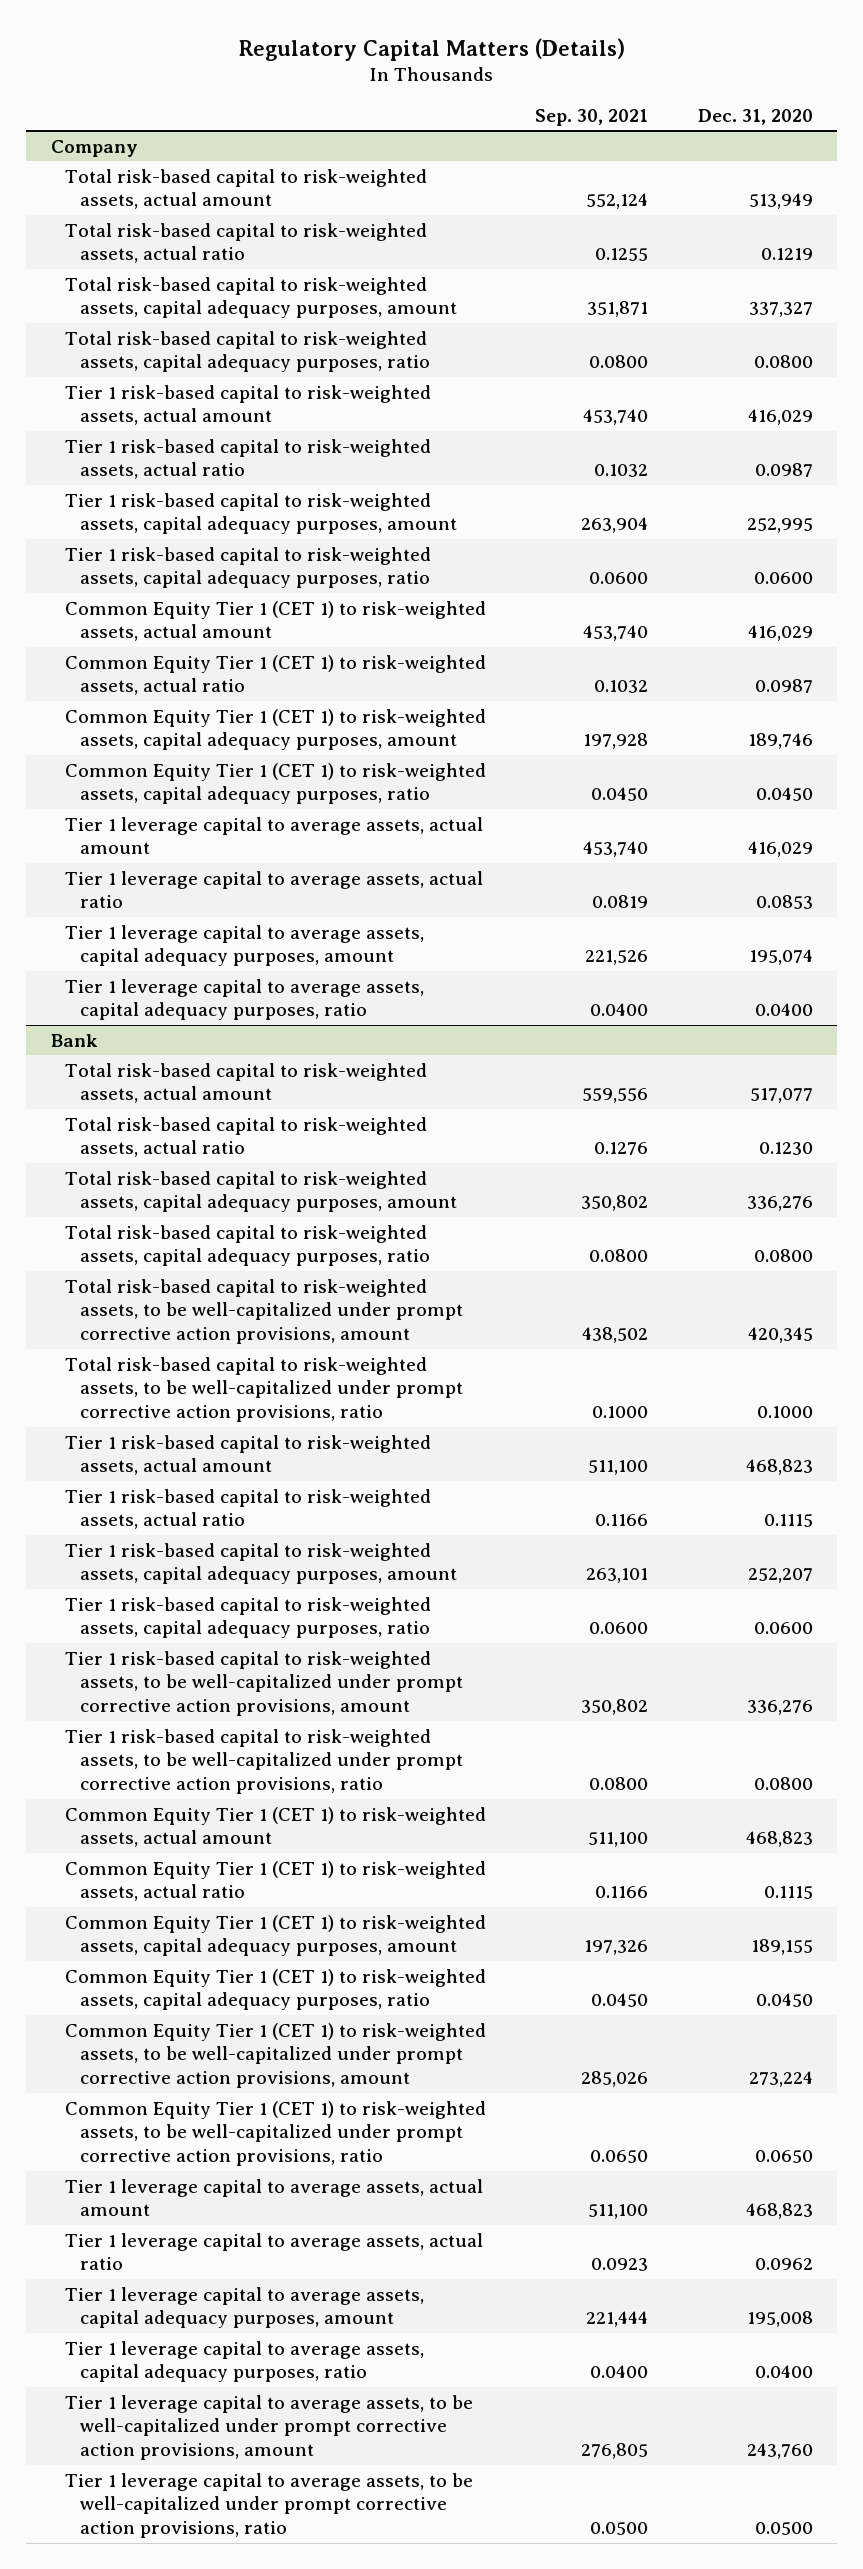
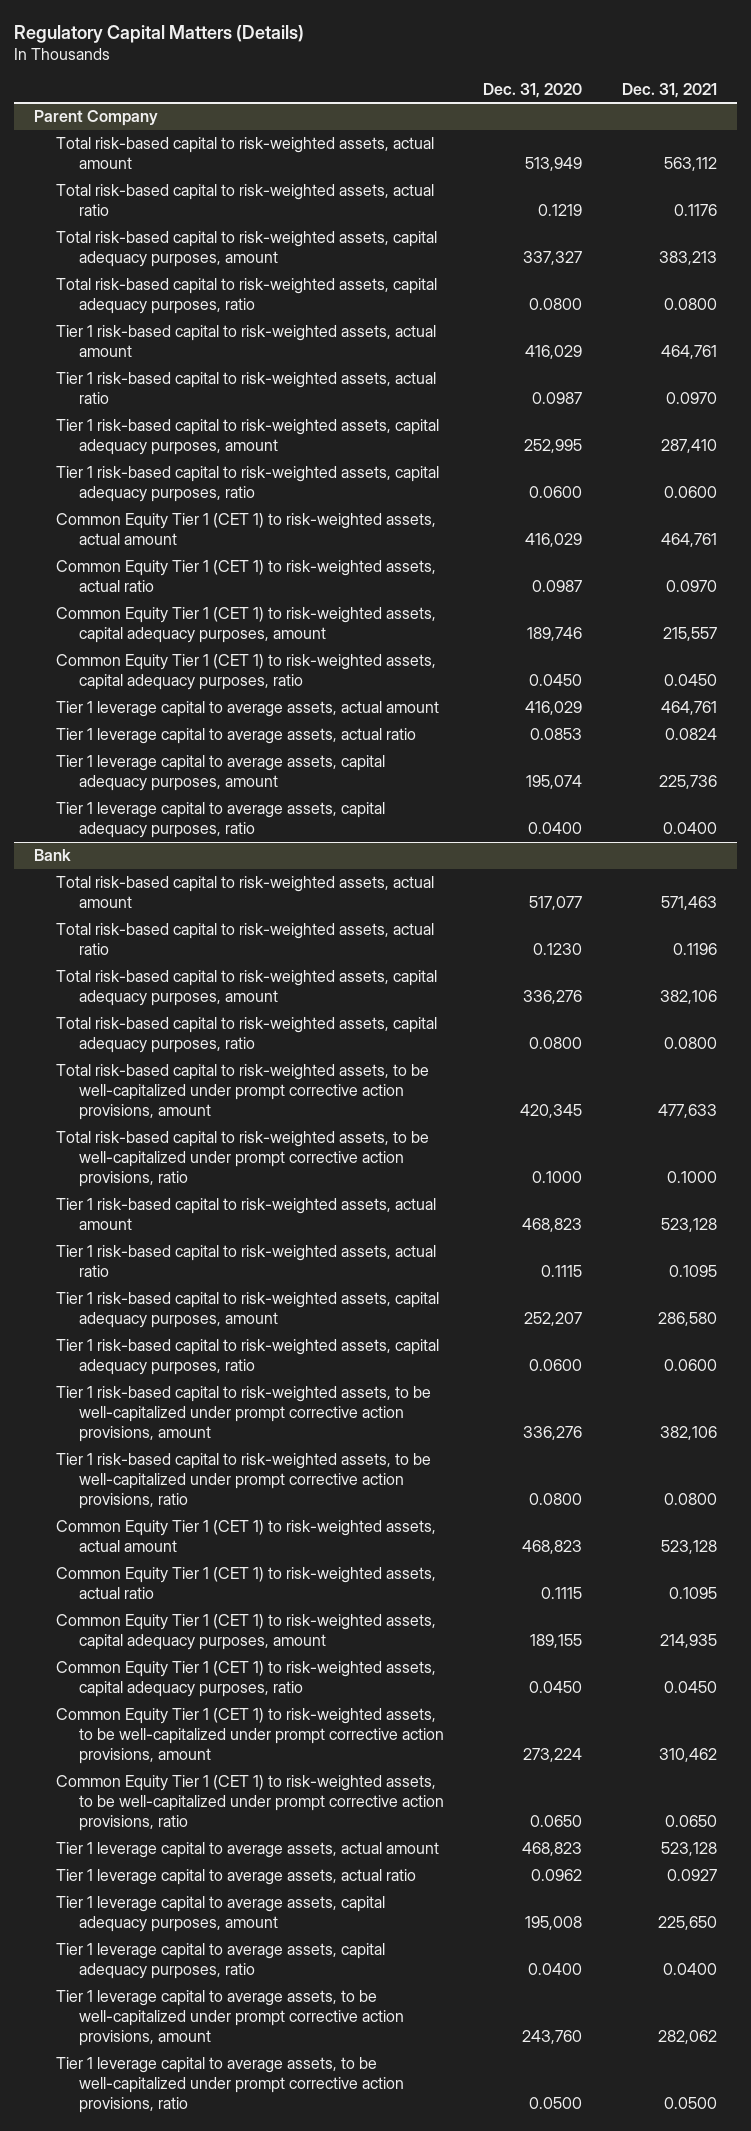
[535,108,649,126] Sep. 30, 2021 -> none
none -> [621,82,717,98] Dec. 31, 2021
[50,139,138,157] Company -> [33,110,158,127] Parent Company

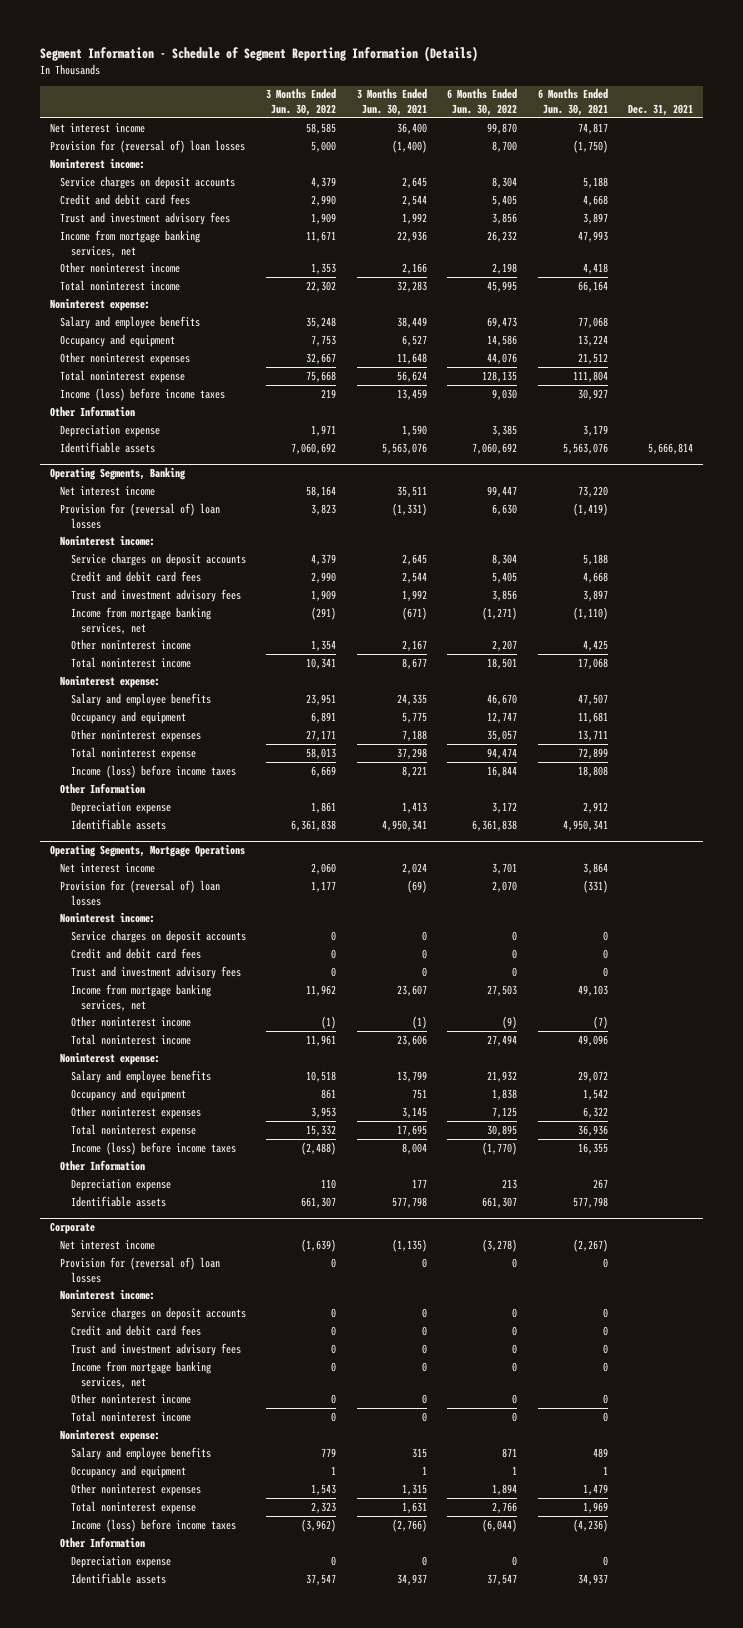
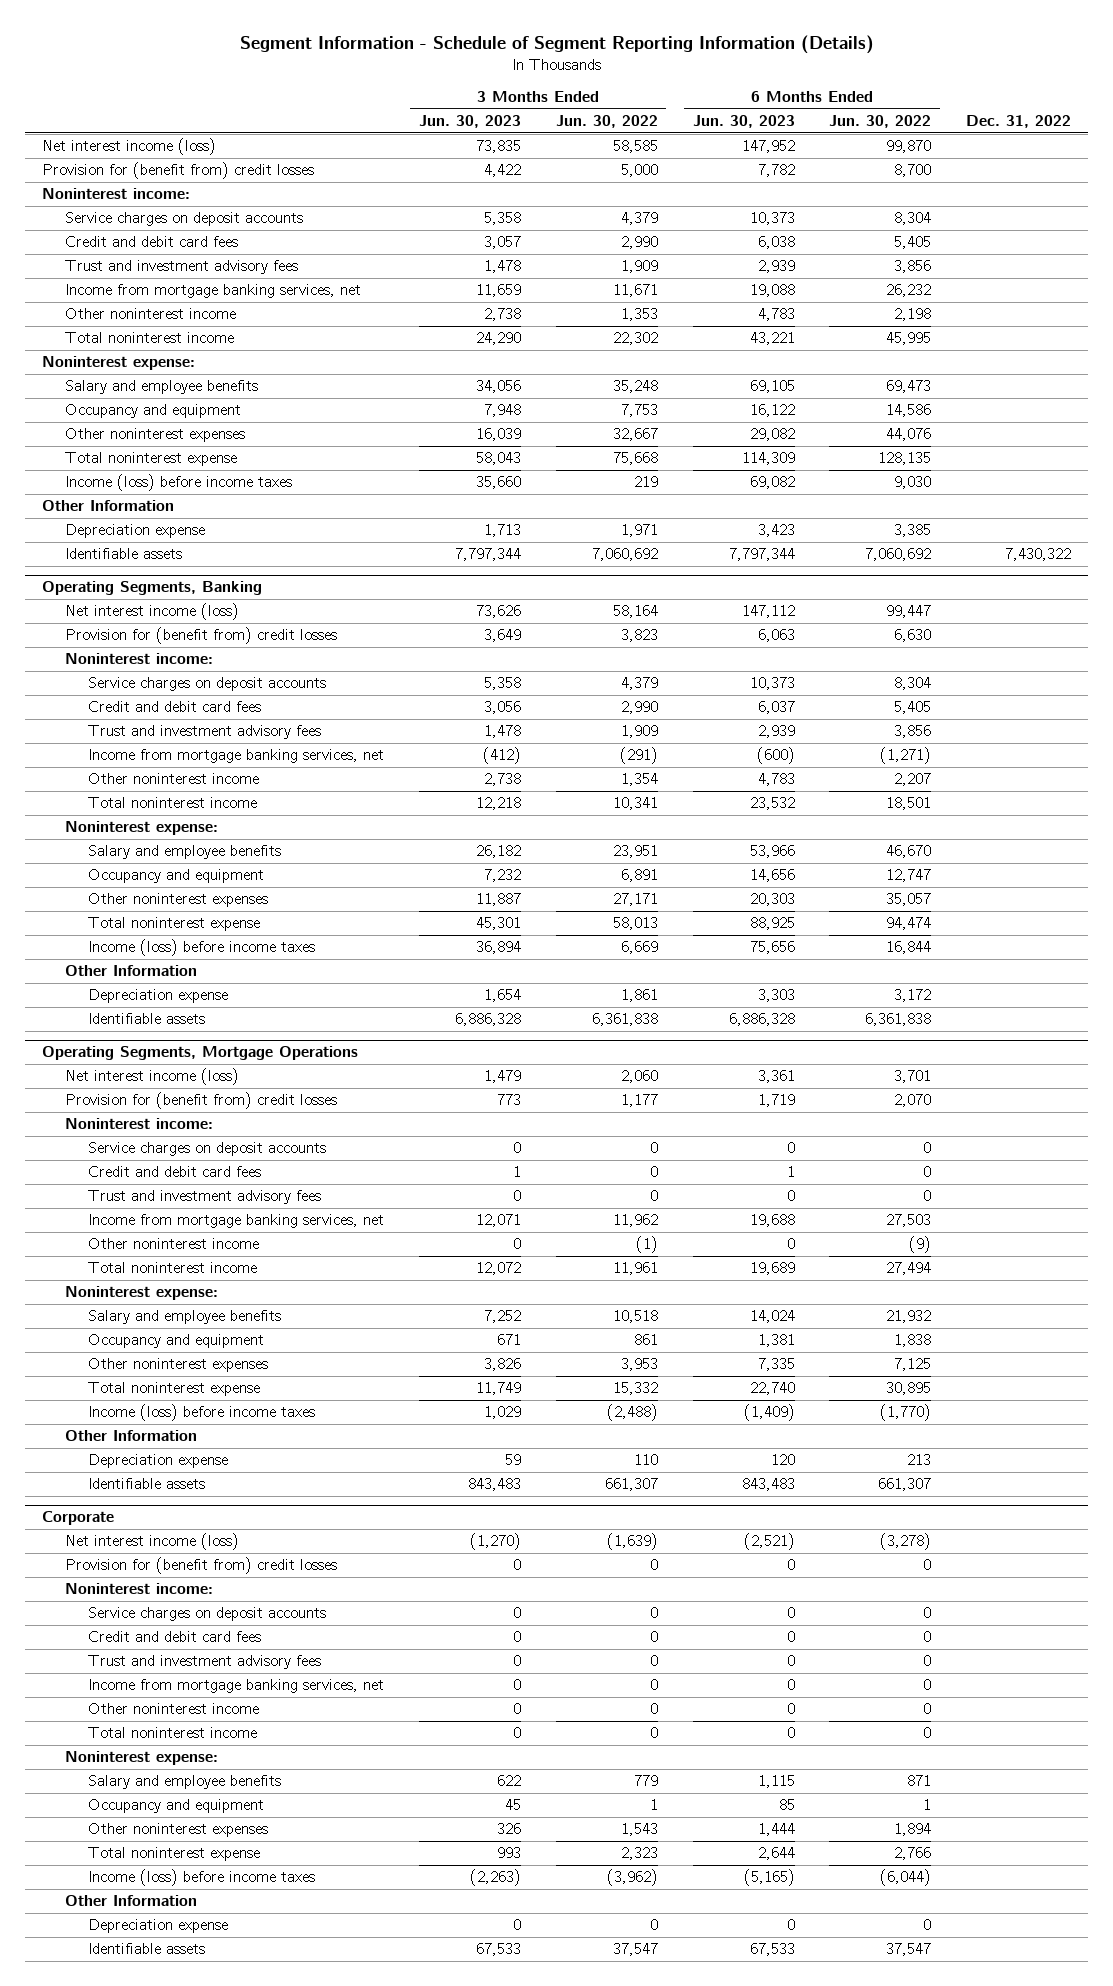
[356,88,427,117] 3 Months Ended Jun. 30, 2021 -> none
[537,88,608,117] 6 Months Ended Jun. 30, 2021 -> none
[628,104,694,117] Dec. 31, 2021 -> none
none -> [418,115,521,129] Jun. 30, 2023
none -> [692,115,795,129] Jun. 30, 2023
none -> [966,115,1072,129] Dec. 31, 2022
[50,122,146,133] Net interest income -> [42,138,217,156] Net interest income (loss)
[50,139,246,153] Provision for (reversal of) loan losses -> [42,162,315,180] Provision for (benefit from) credit losses
[60,485,156,496] Net interest income -> [65,603,240,621] Net interest income (loss)
[60,502,221,529] Provision for (reversal of) loan losses -> [65,627,338,645] Provision for (benefit from) credit losses
[60,862,156,873] Net interest income -> [65,1068,240,1086] Net interest income (loss)
[60,879,221,906] Provision for (reversal of) loan losses -> [65,1092,338,1110] Provision for (benefit from) credit losses
[60,1256,221,1283] Provision for (reversal of) loan losses -> none
[60,1239,156,1250] Net interest income -> [65,1533,240,1551] Net interest income (loss)
none -> [65,1557,338,1575] Provision for (benefit from) credit losses

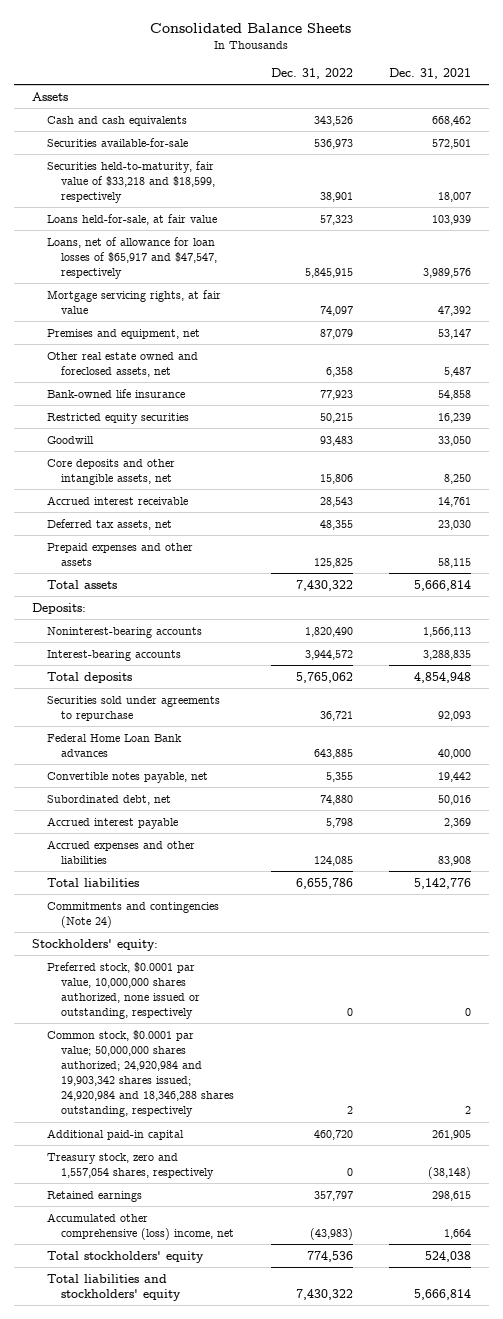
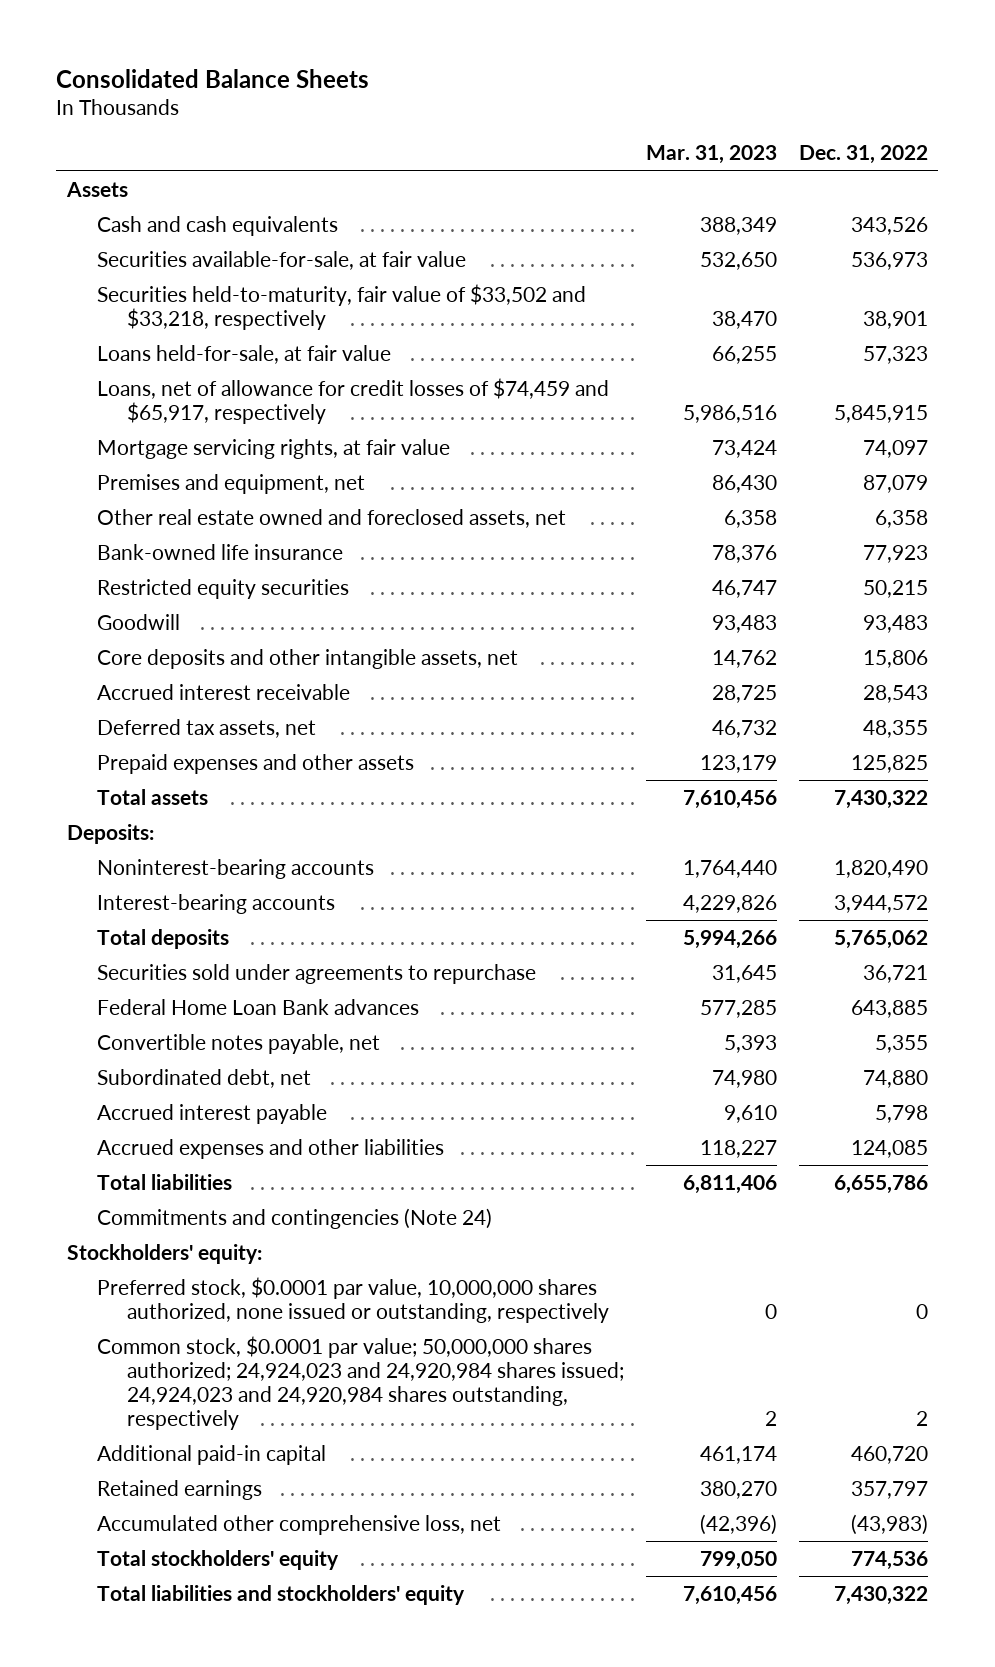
[388,67,471,79] Dec. 31, 2021 -> none
none -> [645,145,777,165] Mar. 31, 2023
[46,137,188,147] Securities available-for-sale -> [97,250,467,270] Securities available-for-sale, at fair value
[46,160,216,203] Securities held-to-maturity, fair value of $33,218 and $18,599, respectively -> [97,283,587,330] Securities held-to-maturity, fair value of $33,502 and $33,218, respectively
[46,236,218,279] Loans, net of allowance for loan losses of $65,917 and $47,547, respectively -> [97,377,610,424] Loans, net of allowance for credit losses of $74,459 and $65,917, respectively
[46,1029,235,1118] Common stock, $0.0001 par value; 50,000,000 shares authorized; 24,920,984 and 19,903,342 shares issued; 24,920,984 and 18,346,288 shares outstanding, respectively -> [97,1335,625,1430] Common stock, $0.0001 par value; 50,000,000 shares authorized; 24,924,023 and 24,920,984 shares issued; 24,924,023 and 24,920,984 shares outstanding, respectively
[46,1152,215,1179] Treasury stock, zero and 1,557,054 shares, respectively -> none
[46,1212,235,1240] Accumulated other comprehensive (loss) income, net -> [97,1514,502,1535] Accumulated other comprehensive loss, net

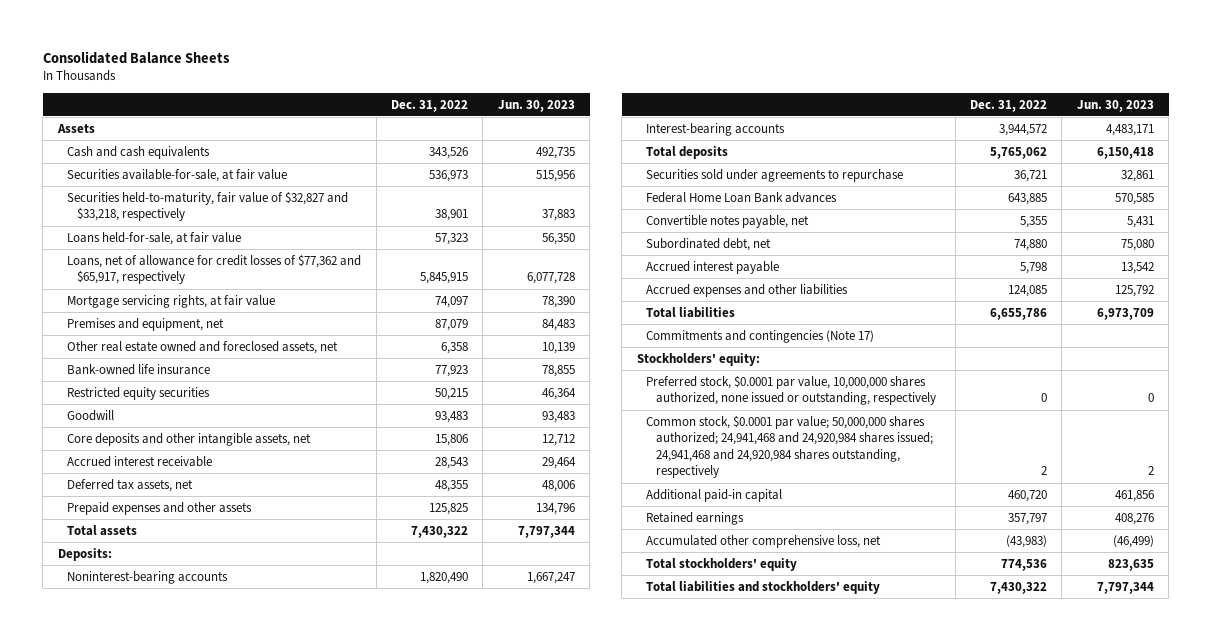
[645,145,777,165] Mar. 31, 2023 -> none
none -> [497,99,575,112] Jun. 30, 2023
[97,283,587,330] Securities held-to-maturity, fair value of $33,502 and $33,218, respectively -> [67,190,349,222] Securities held-to-maturity, fair value of $32,827 and $33,218, respectively
[97,377,610,424] Loans, net of allowance for credit losses of $74,459 and $65,917, respectively -> [67,253,362,285] Loans, net of allowance for credit losses of $77,362 and $65,917, respectively
[97,1207,493,1229] Commitments and contingencies (Note 24) -> [646,329,875,343] Commitments and contingencies (Note 17)
[97,1335,625,1430] Common stock, $0.0001 par value; 50,000,000 shares authorized; 24,924,023 and 24,920,984 shares issued; 24,924,023 and 24,920,984 shares outstanding, respectively -> [646,414,933,479] Common stock, $0.0001 par value; 50,000,000 shares authorized; 24,941,468 and 24,920,984 shares issued; 24,941,468 and 24,920,984 shares outstanding, respectively

